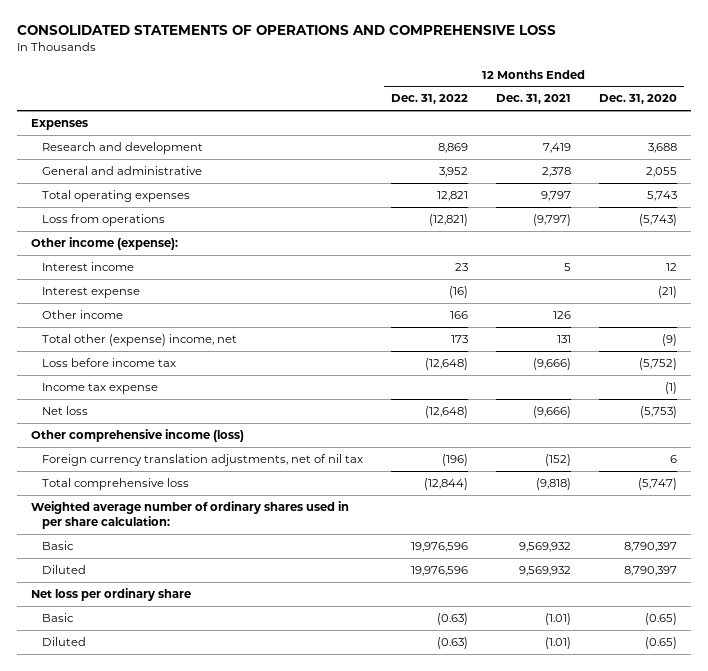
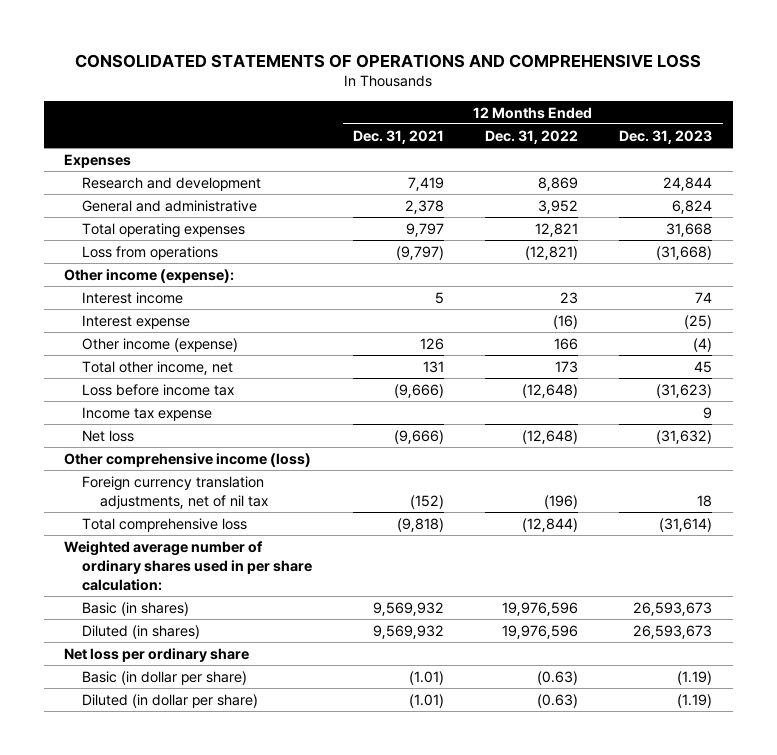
[599,94,678,105] Dec. 31, 2020 -> none
none -> [619,129,713,144] Dec. 31, 2023
[42,310,124,320] Other income -> [82,337,239,352] Other income (expense)
[42,334,238,347] Total other (expense) income, net -> [82,360,234,375] Total other income, net
[42,541,75,551] Basic -> [82,601,190,616] Basic (in shares)
[42,565,87,575] Diluted -> [82,624,201,639] Diluted (in shares)
[42,613,75,623] Basic -> [82,670,248,685] Basic (in dollar per share)
[42,637,87,647] Diluted -> [82,693,259,708] Diluted (in dollar per share)

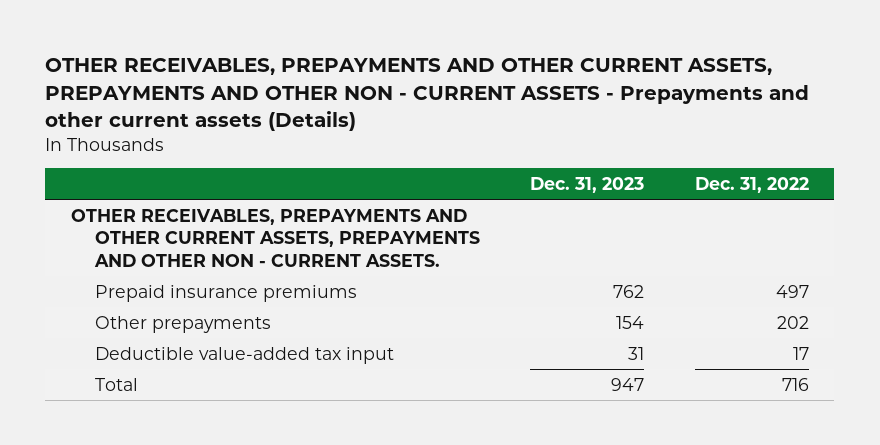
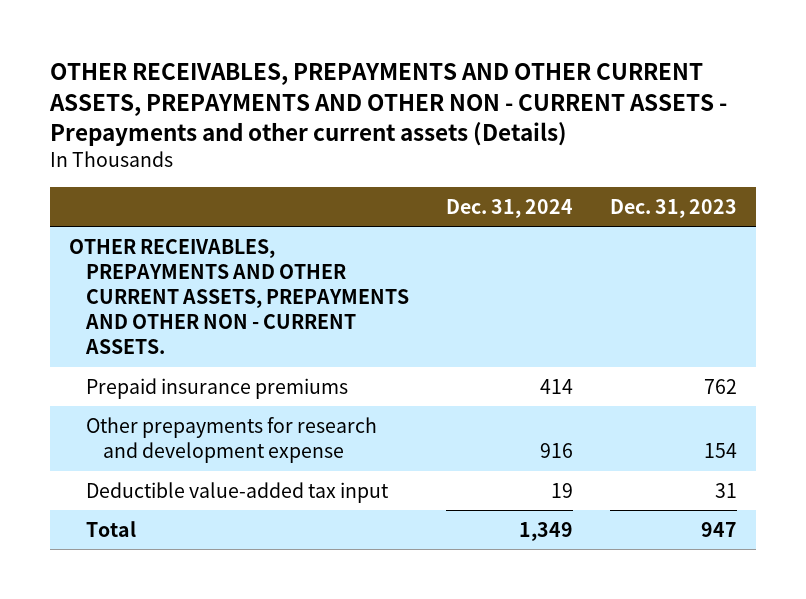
[695,176,810,193] Dec. 31, 2022 -> none
none -> [446,198,574,218] Dec. 31, 2024
[94,315,271,333] Other prepayments -> [86,416,378,463] Other prepayments for research and development expense

